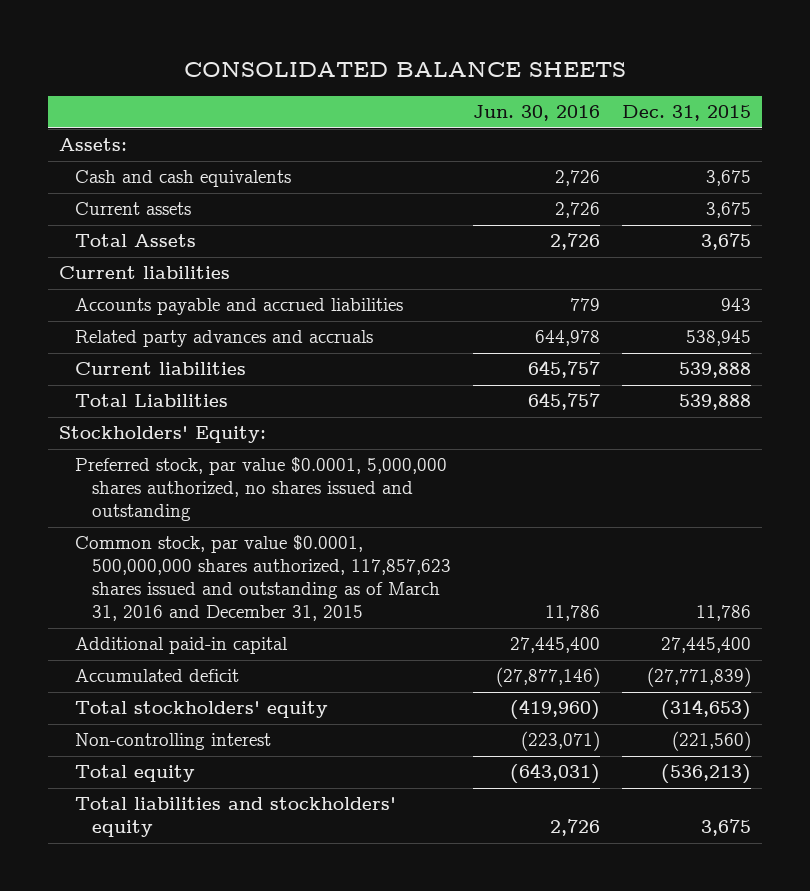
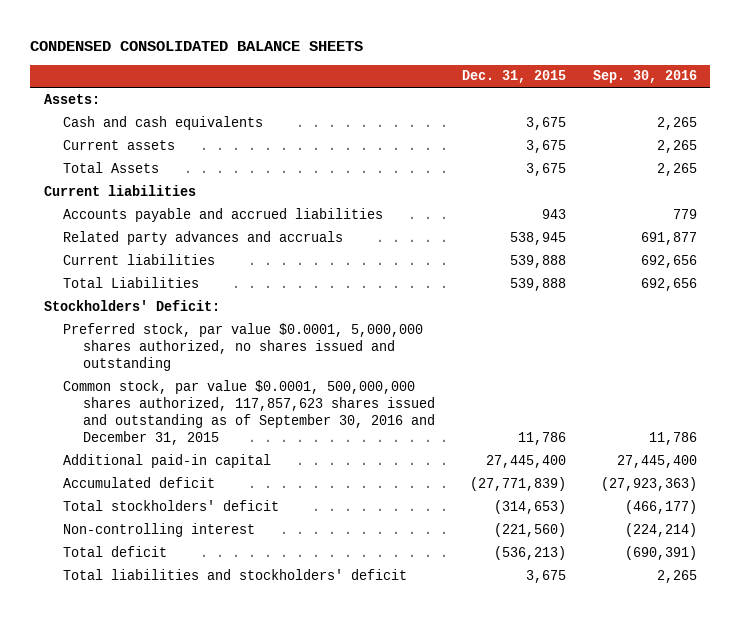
[183,62,626,78] CONSOLIDATED BALANCE SHEETS -> [30,41,364,52] CONDENSED CONSOLIDATED BALANCE SHEETS
[472,105,600,122] Jun. 30, 2016 -> none
none -> [592,70,697,84] Sep. 30, 2016
[58,426,266,444] Stockholders' Equity: -> [43,299,220,311] Stockholders' Deficit:
[75,535,451,622] Common stock, par value $0.0001, 500,000,000 shares authorized, 117,857,623 shares issued and outstanding as of March 31, 2016 and December 31, 2015 -> [63,379,435,445] Common stock, par value $0.0001, 500,000,000 shares authorized, 117,857,623 shares issued and outstanding as of September 30, 2016 and December 31, 2015
[75,701,329,719] Total stockholders' equity -> [63,499,280,511] Total stockholders' deficit
[75,765,196,783] Total equity -> [63,545,168,557] Total deficit
[75,797,397,838] Total liabilities and stockholders' equity -> [63,568,408,580] Total liabilities and stockholders' deficit

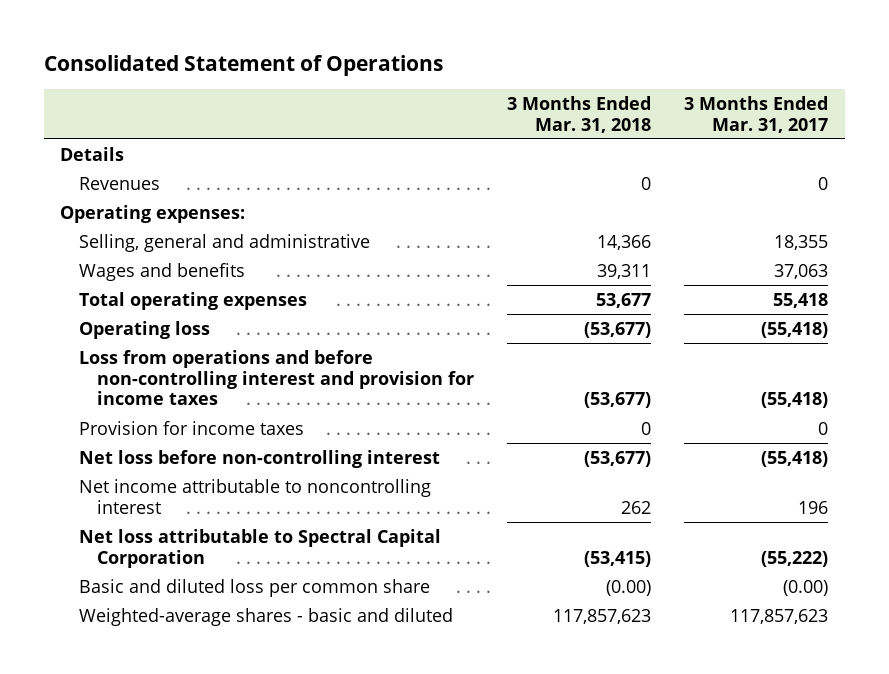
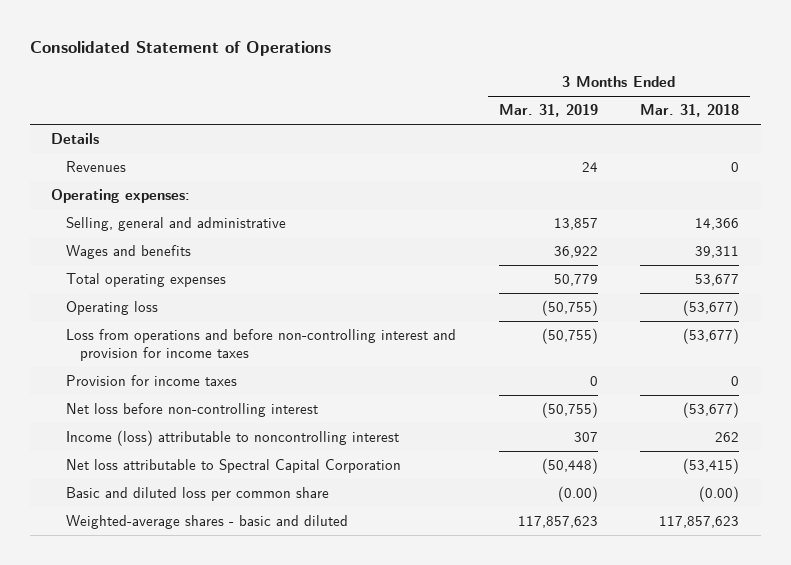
[684,95,829,133] 3 Months Ended Mar. 31, 2017 -> none
none -> [498,104,598,118] Mar. 31, 2019
[78,478,431,514] Net income attributable to noncontrolling interest -> [65,430,399,447] Income (loss) attributable to noncontrolling interest

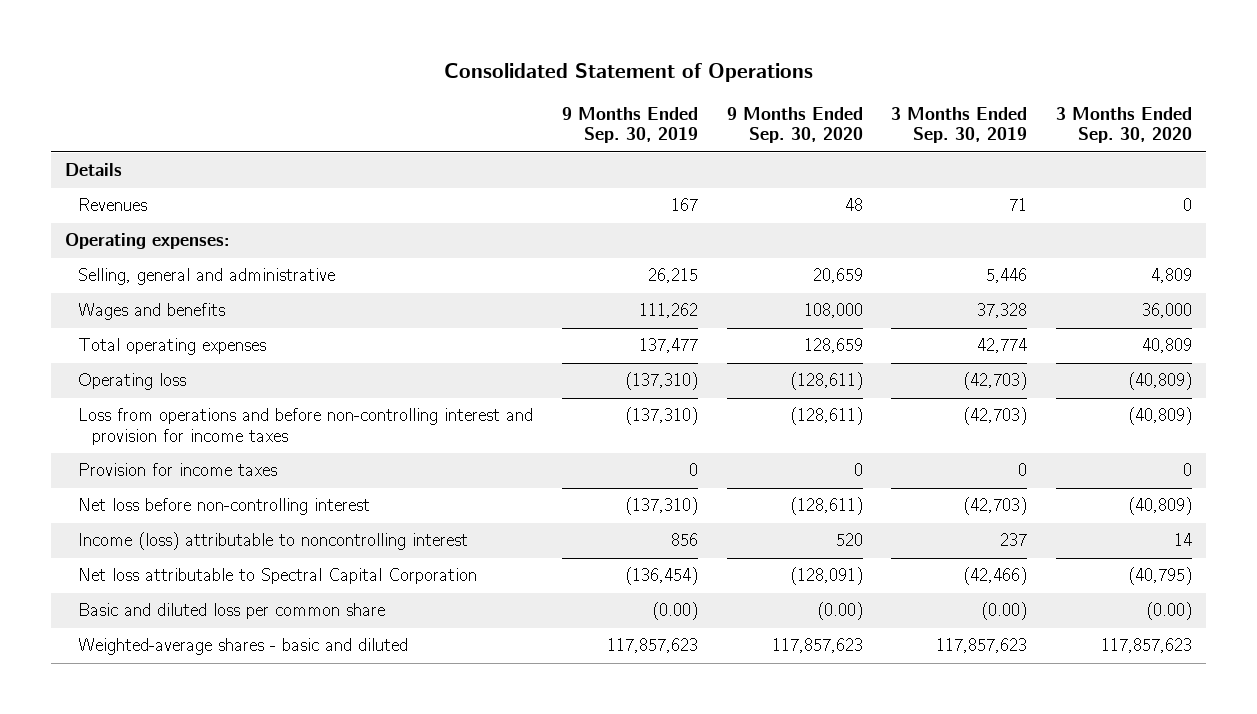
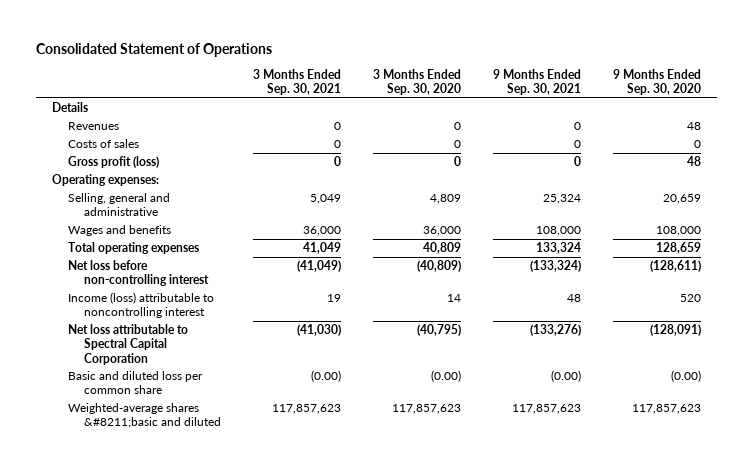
[562,106,699,144] 9 Months Ended Sep. 30, 2019 -> none
[891,106,1028,144] 3 Months Ended Sep. 30, 2019 -> none
none -> [253,68,342,96] 3 Months Ended Sep. 30, 2021
none -> [493,68,582,96] 9 Months Ended Sep. 30, 2021
none -> [67,139,139,149] Costs of sales
none -> [67,156,159,169] Gross profit (loss)
[78,373,187,391] Operating loss -> none
[78,408,534,446] Loss from operations and before non-controlling interest and provision for income taxes -> none
[78,463,278,477] Provision for income taxes -> none
[78,638,409,656] Weighted-average shares - basic and diluted -> [67,403,221,429] Weighted-average shares &#8211;basic and diluted

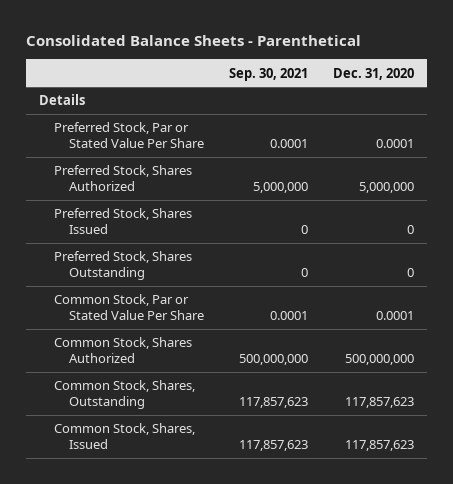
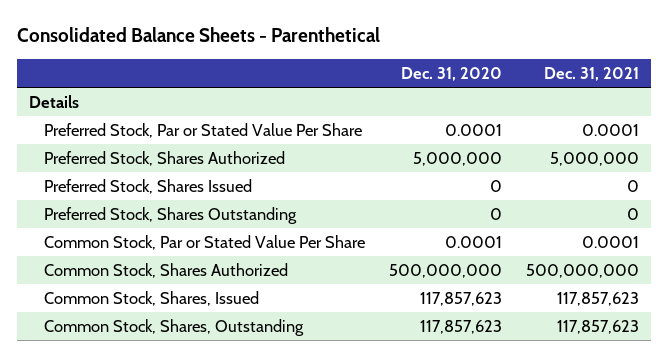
[228,67,308,81] Sep. 30, 2021 -> none
none -> [544,66,640,81] Dec. 31, 2021
[53,380,195,410] Common Stock, Shares, Outstanding -> [44,318,305,336] Common Stock, Shares, Outstanding

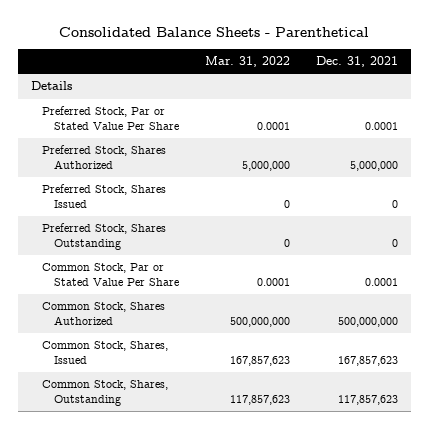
[401,66,503,81] Dec. 31, 2020 -> none
none -> [205,56,291,68] Mar. 31, 2022
[557,291,640,306] 117,857,623 -> [338,356,399,367] 167,857,623

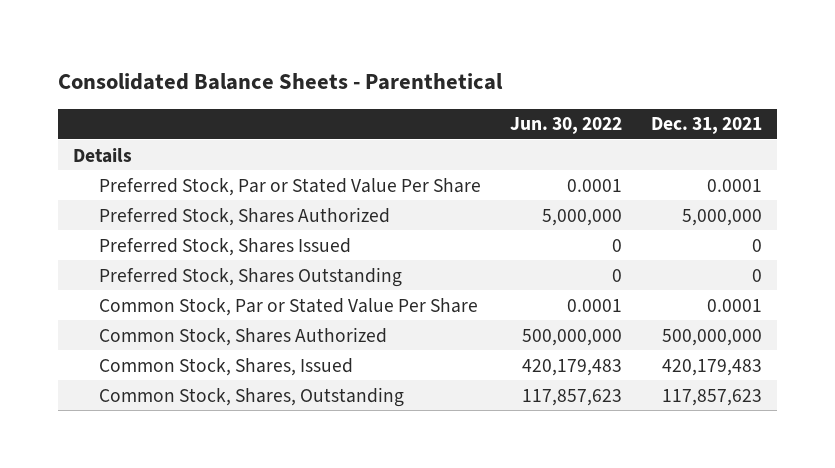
[205,56,291,68] Mar. 31, 2022 -> none
none -> [510,117,623,135] Jun. 30, 2022
[338,356,399,367] 167,857,623 -> [662,358,763,376] 420,179,483

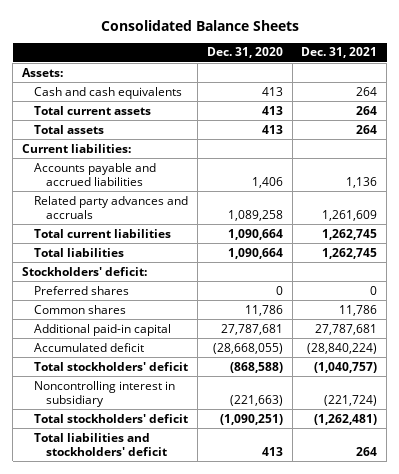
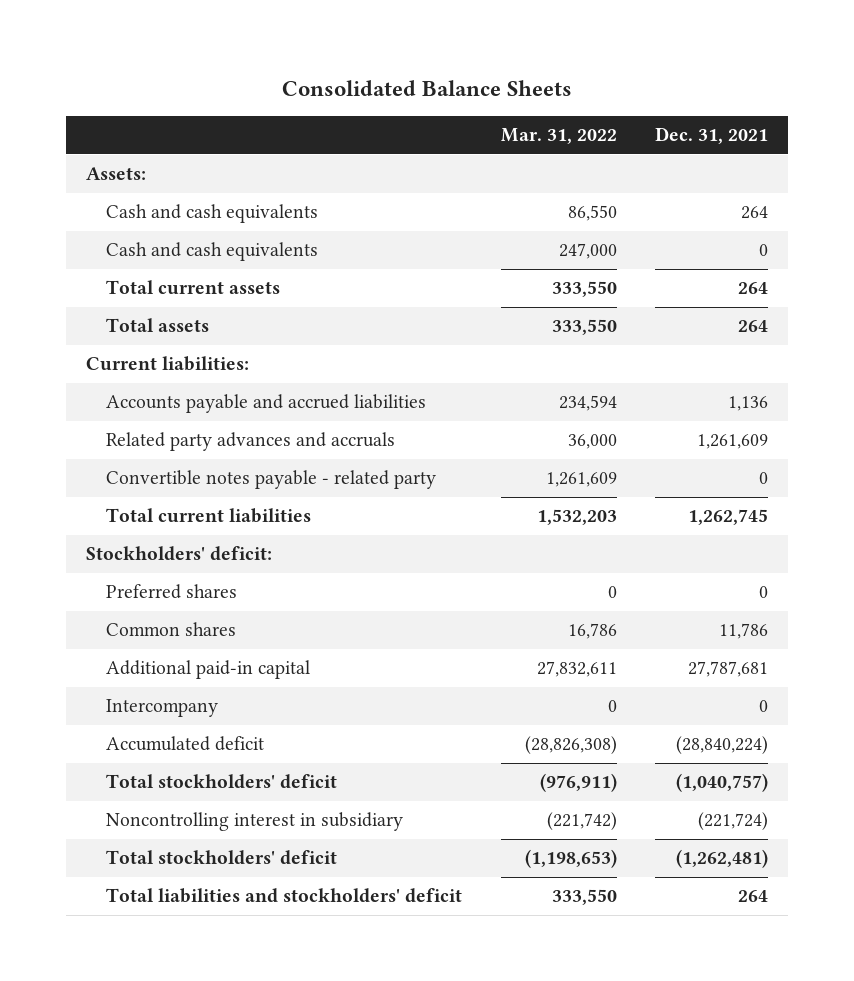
[206,47,283,59] Dec. 31, 2020 -> none
none -> [500,128,617,145] Mar. 31, 2022
none -> [105,242,318,262] Cash and cash equivalents
none -> [105,470,436,490] Convertible notes payable - related party
[34,247,125,257] Total liabilities -> none
none -> [105,699,218,718] Intercompany

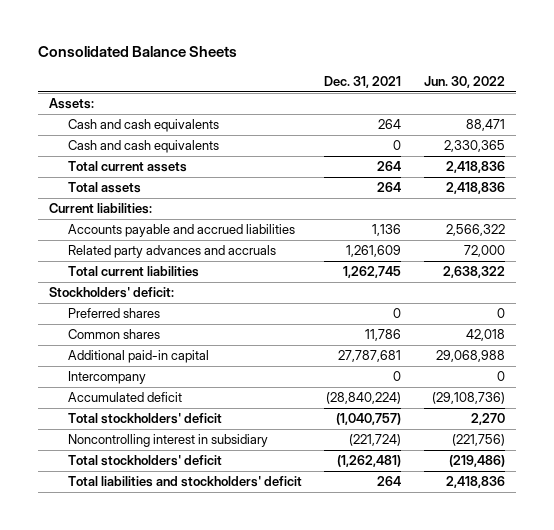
[500,128,617,145] Mar. 31, 2022 -> none
none -> [423,75,505,88] Jun. 30, 2022
[105,470,436,490] Convertible notes payable - related party -> none

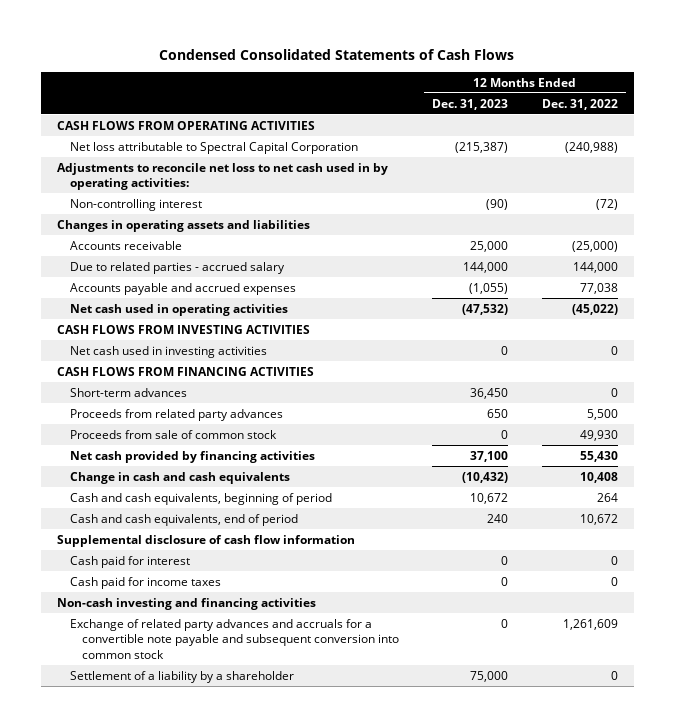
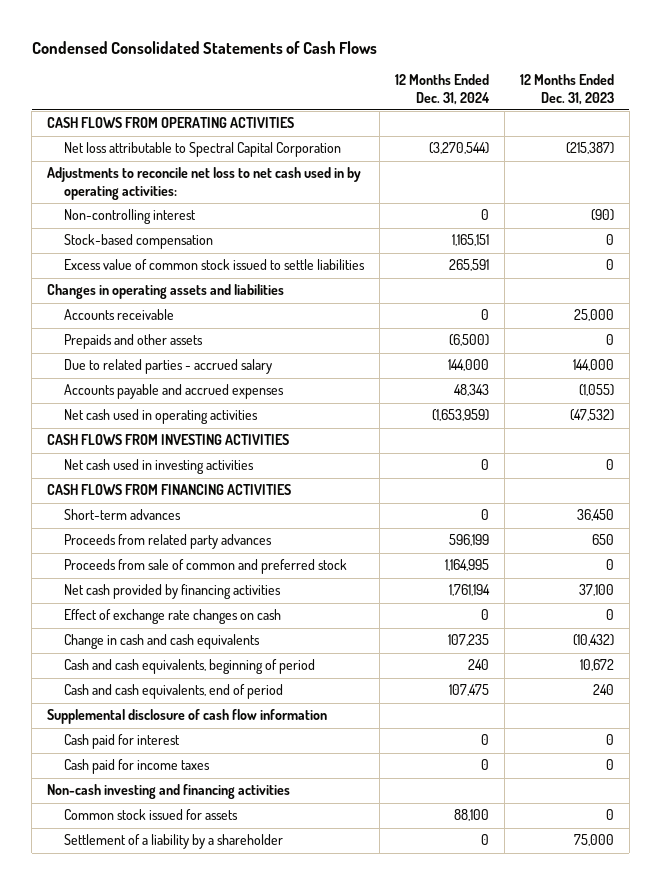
[541,98,618,110] Dec. 31, 2022 -> none
none -> [394,74,490,105] 12 Months Ended Dec. 31, 2024
none -> [64,234,214,250] Stock-based compensation
none -> [64,259,366,271] Excess value of common stock issued to settle liabilities
none -> [64,334,204,350] Prepaids and other assets
[69,429,277,439] Proceeds from sale of common stock -> [64,559,348,575] Proceeds from sale of common and preferred stock
none -> [64,609,282,625] Effect of exchange rate changes on cash
[69,618,400,659] Exchange of related party advances and accruals for a convertible note payable and subsequent conversion into common stock -> none
none -> [64,809,239,821] Common stock issued for assets

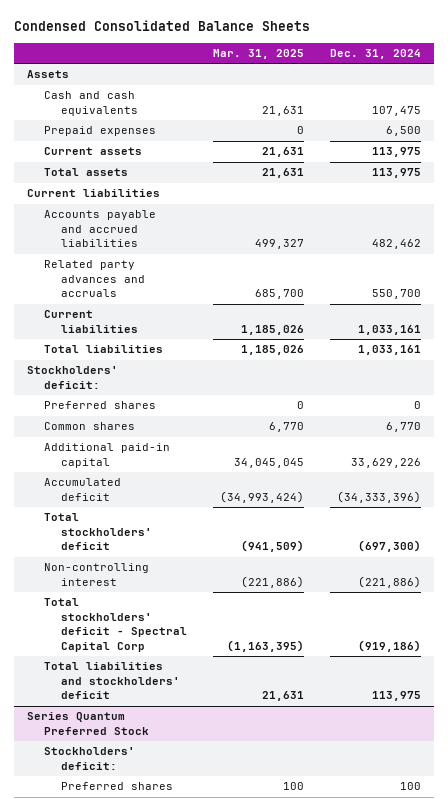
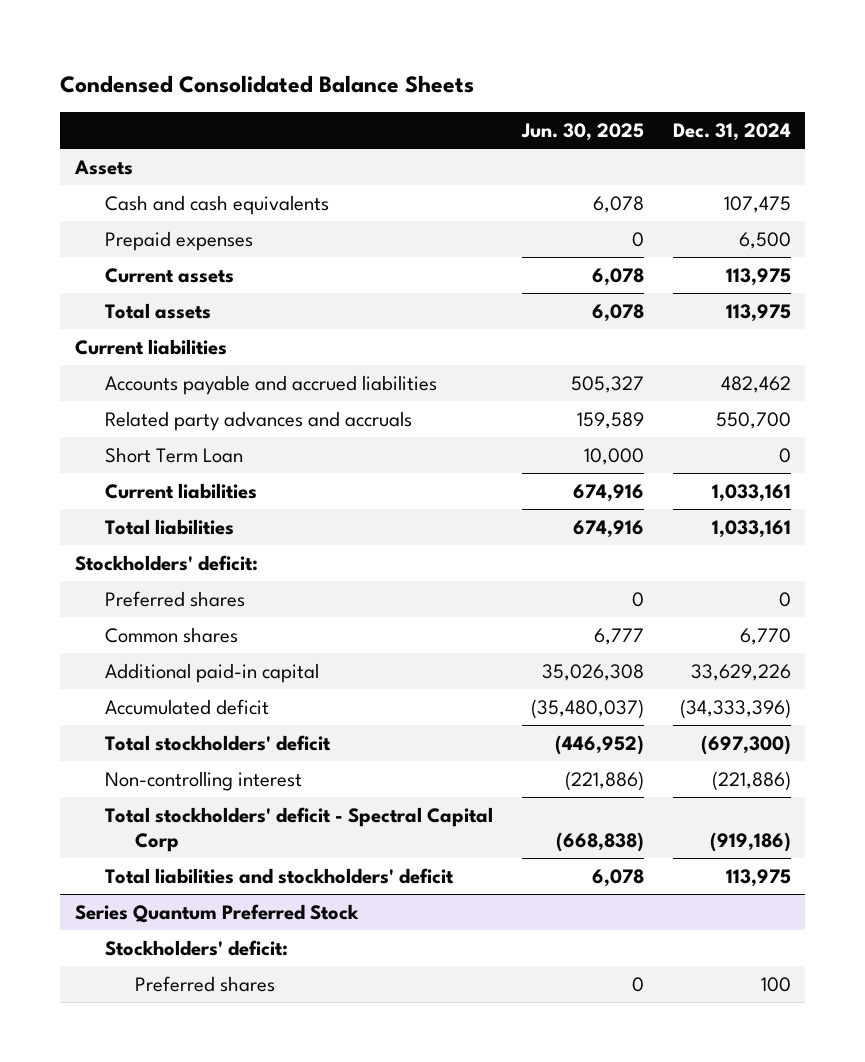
[213,49,305,60] Mar. 31, 2025 -> none
none -> [520,122,644,141] Jun. 30, 2025
none -> [105,446,244,463] Short Term Loan

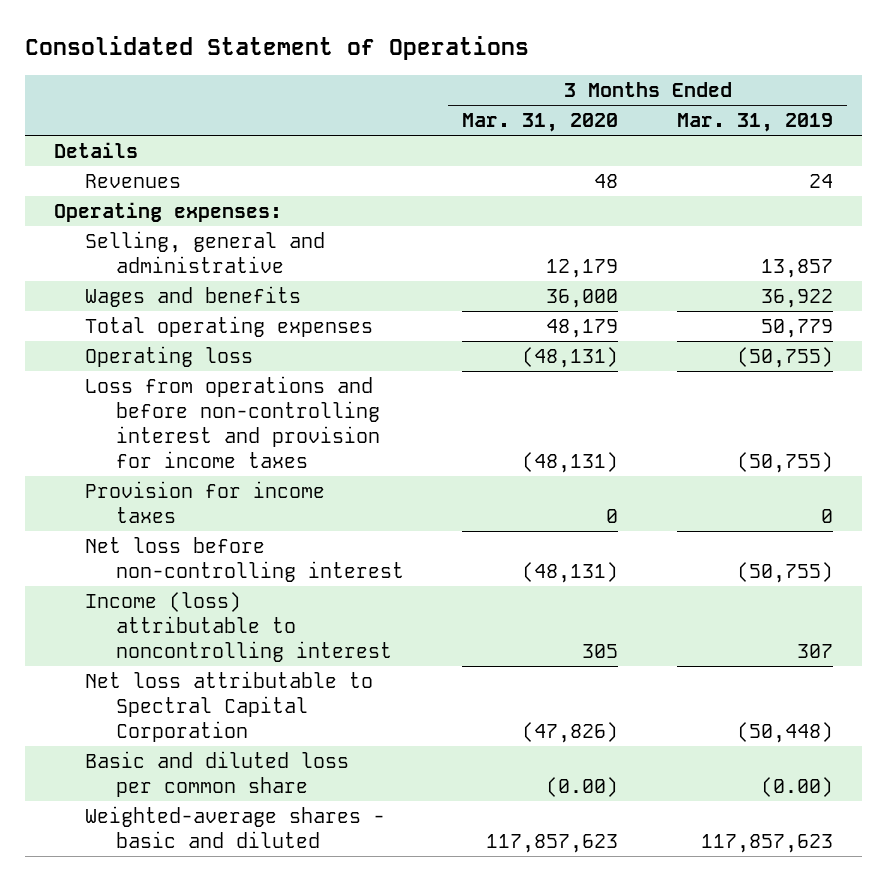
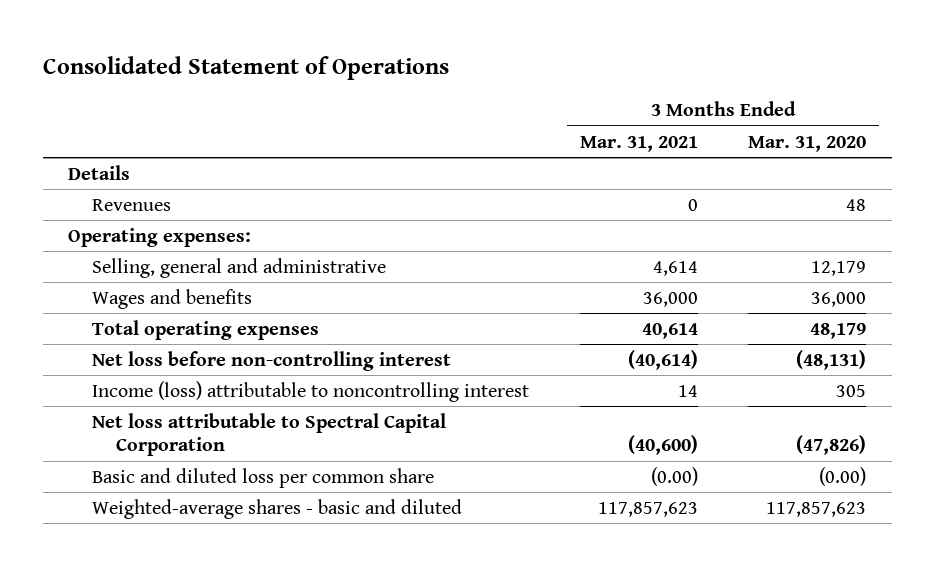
[676,113,833,133] Mar. 31, 2019 -> none
none -> [579,135,698,152] Mar. 31, 2021
[84,345,253,367] Operating loss -> none
[84,375,381,468] Loss from operations and before non-controlling interest and provision for income taxes -> none
[84,480,325,523] Provision for income taxes -> none

